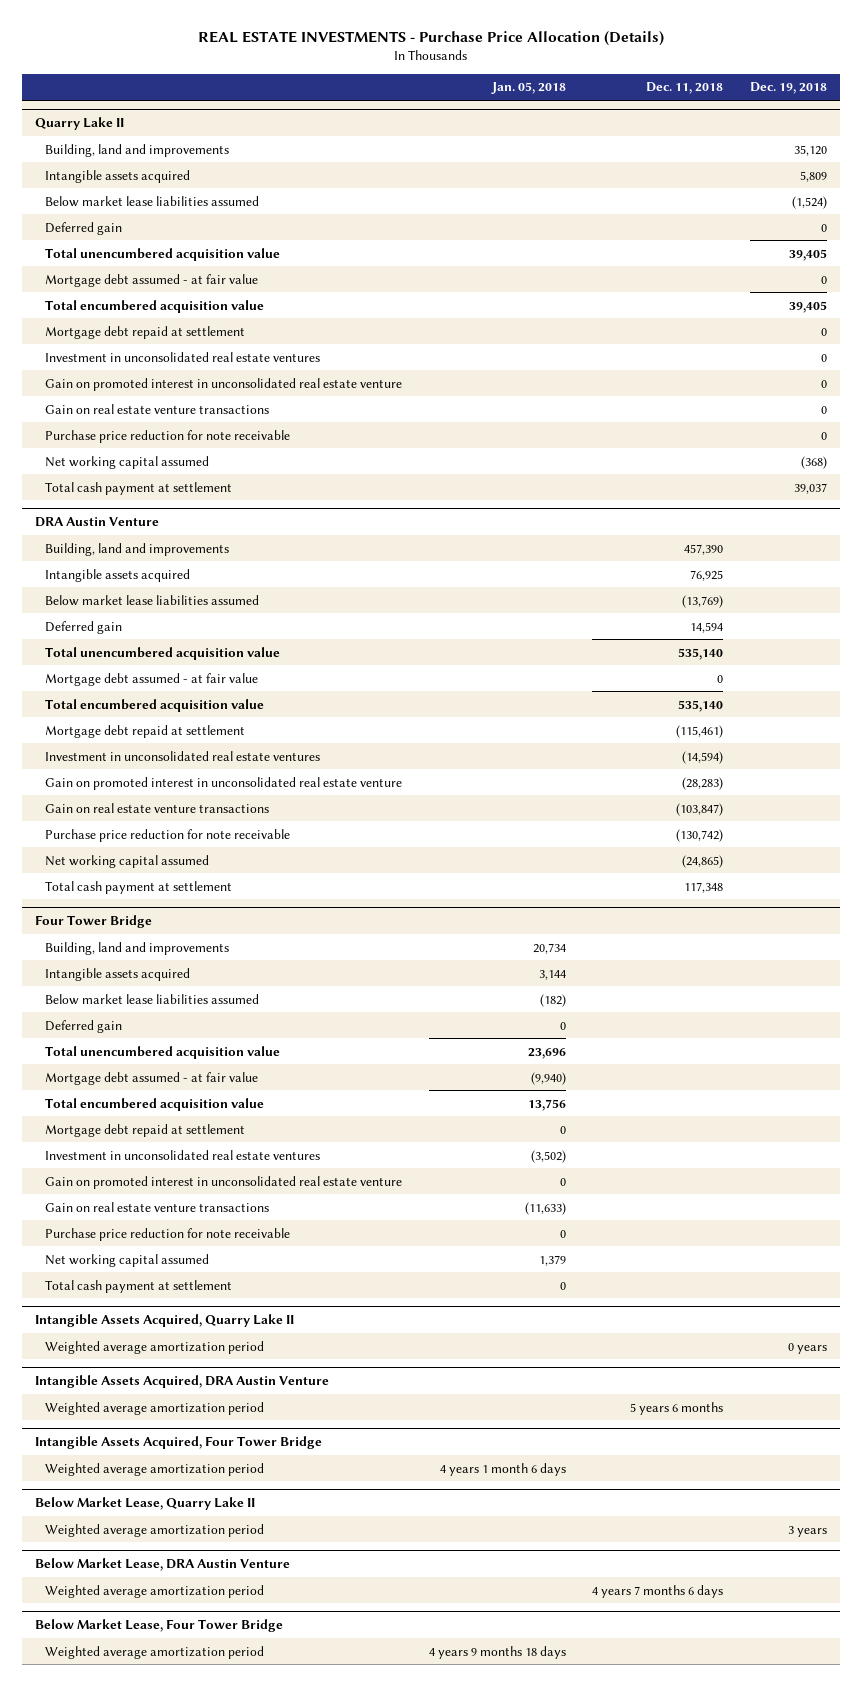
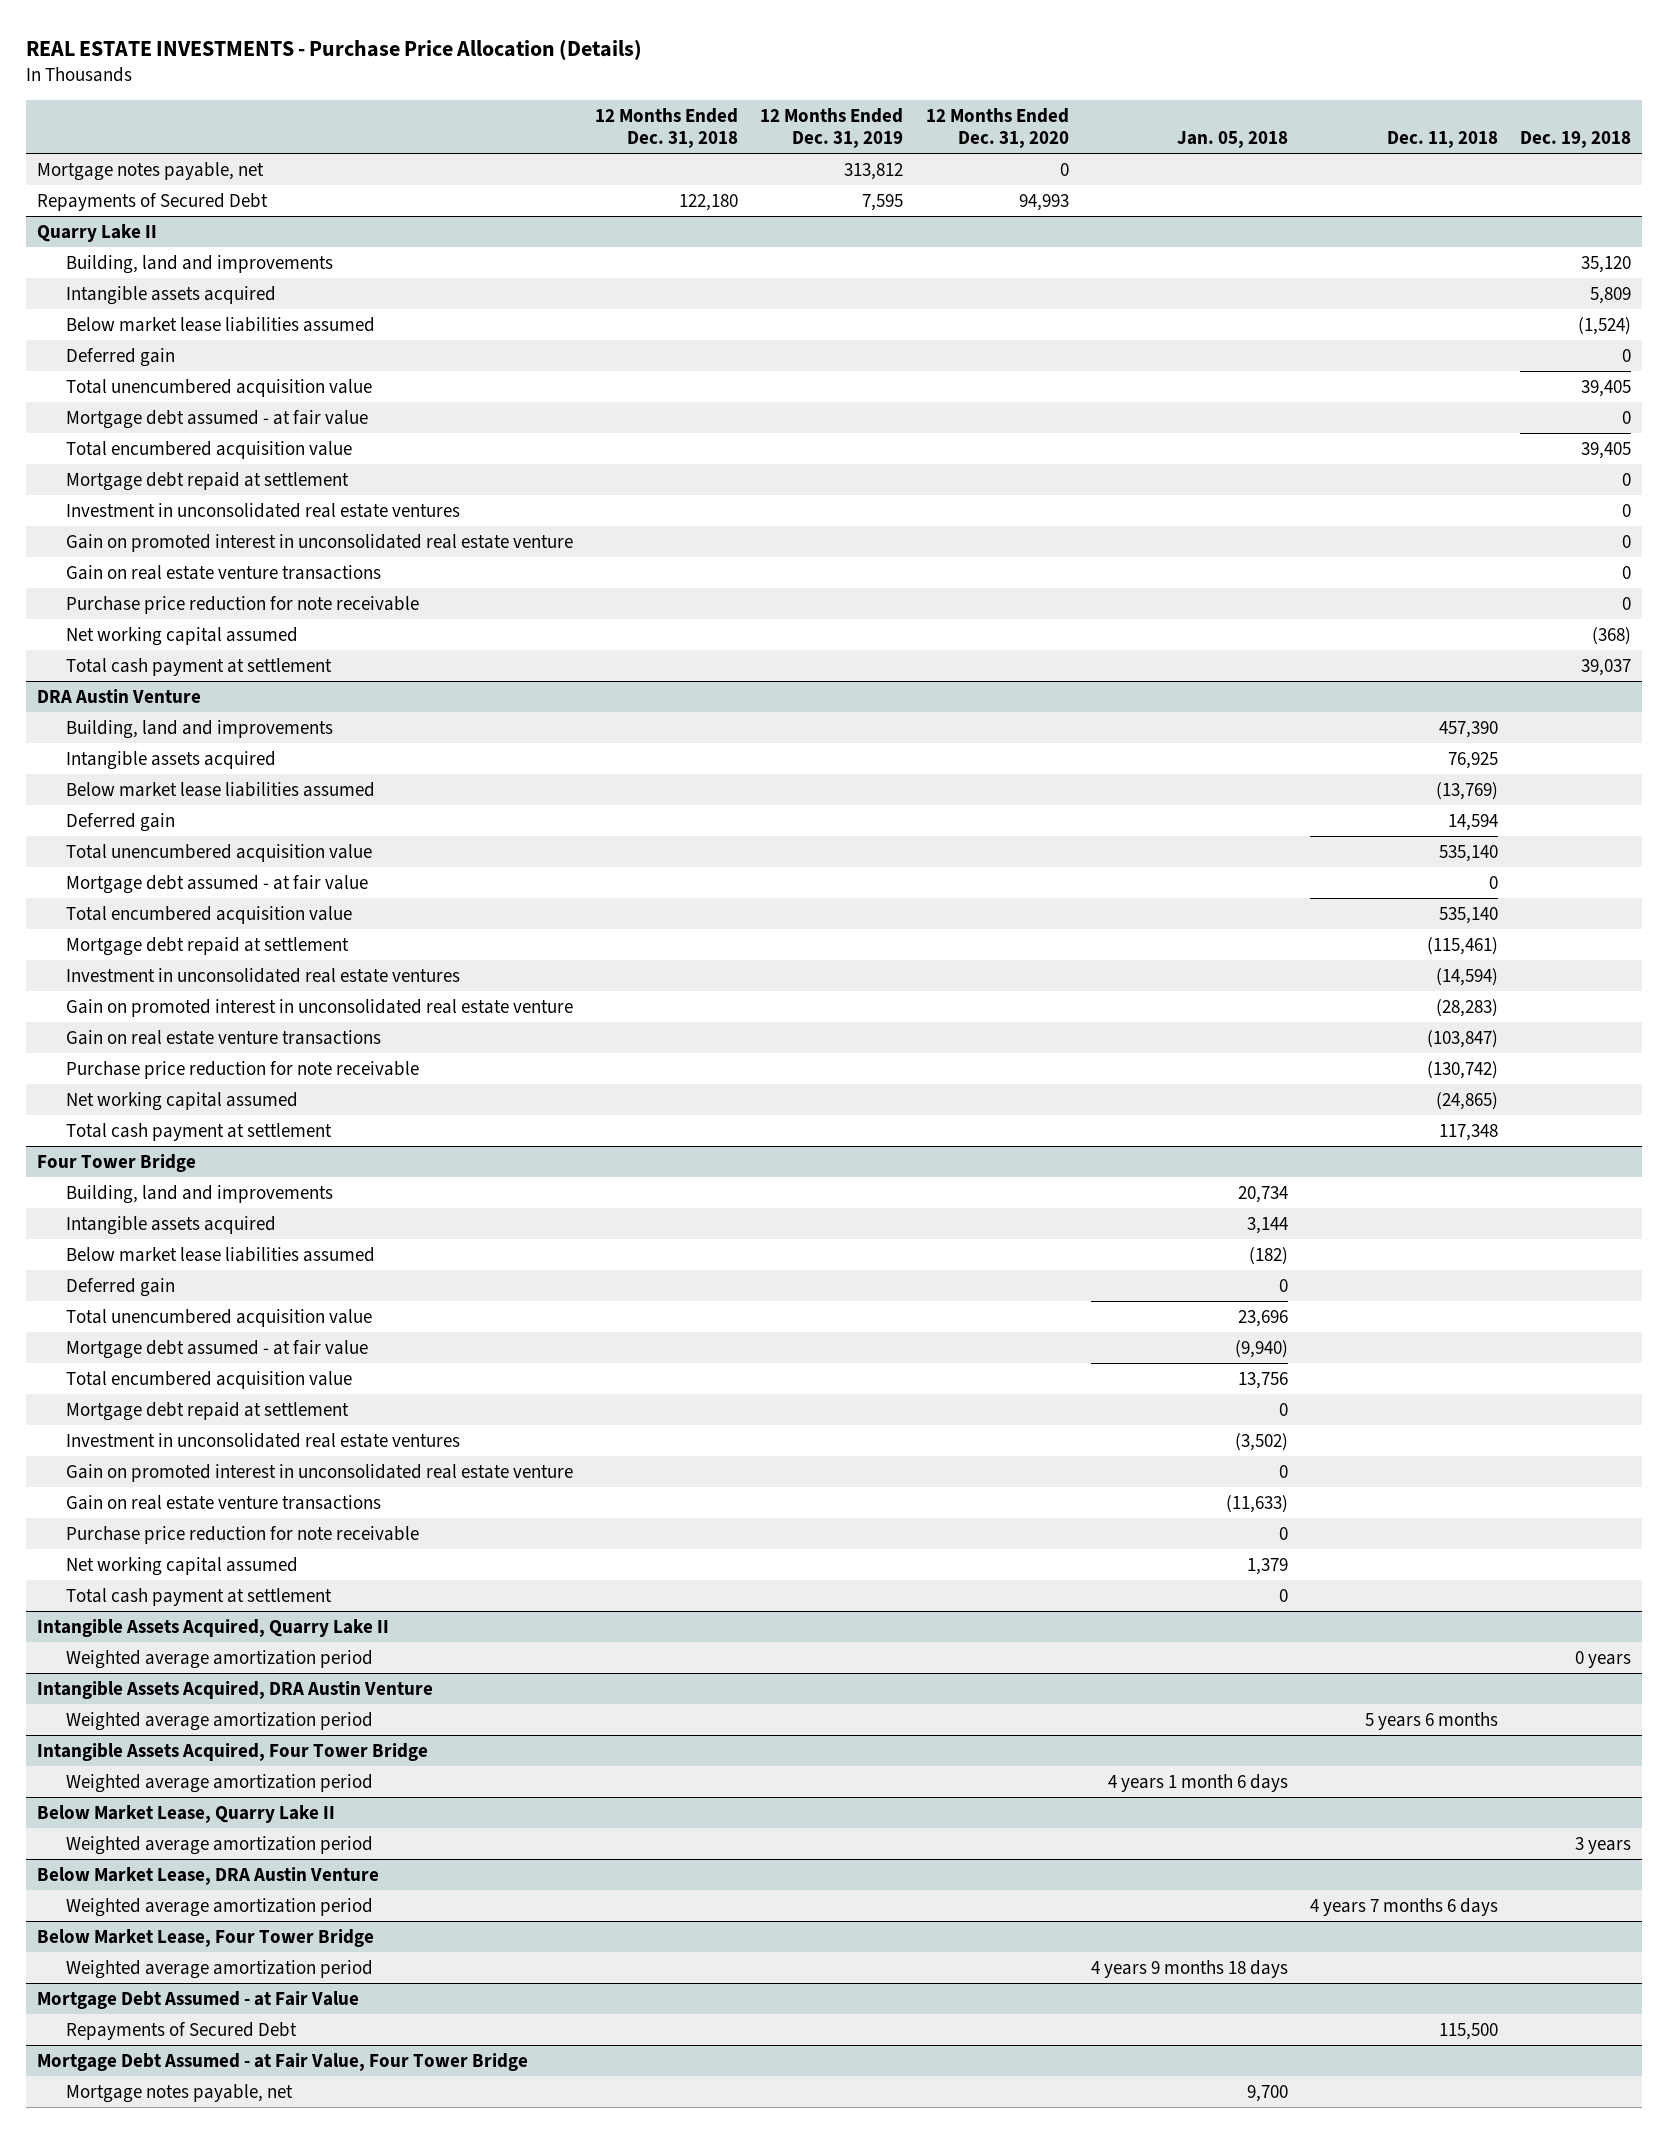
none -> [595,107,739,149] 12 Months Ended Dec. 31, 2018
none -> [760,107,904,149] 12 Months Ended Dec. 31, 2019
none -> [925,107,1069,149] 12 Months Ended Dec. 31, 2020
none -> [37,161,265,181] Mortgage notes payable, net
none -> [37,192,269,211] Repayments of Secured Debt
none -> [37,1990,360,2009] Mortgage Debt Assumed - at Fair Value
none -> [66,2021,298,2040] Repayments of Secured Debt
none -> [37,2052,529,2071] Mortgage Debt Assumed - at Fair Value, Four Tower Bridge
none -> [66,2083,294,2103] Mortgage notes payable, net

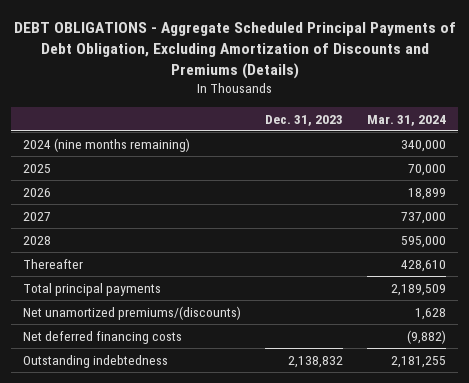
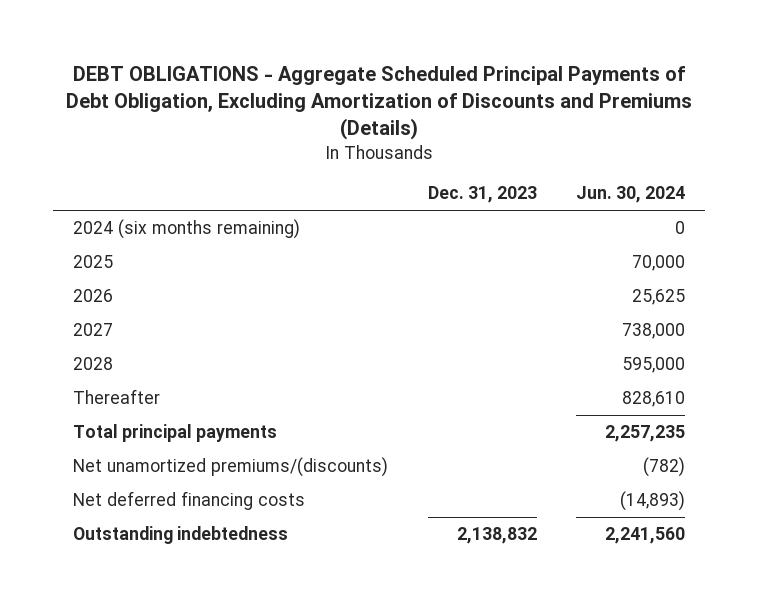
[366,114,446,126] Mar. 31, 2024 -> none
none -> [576,186,686,204] Jun. 30, 2024
[23,137,191,152] 2024 (nine months remaining) -> [73,219,301,240] 2024 (six months remaining)

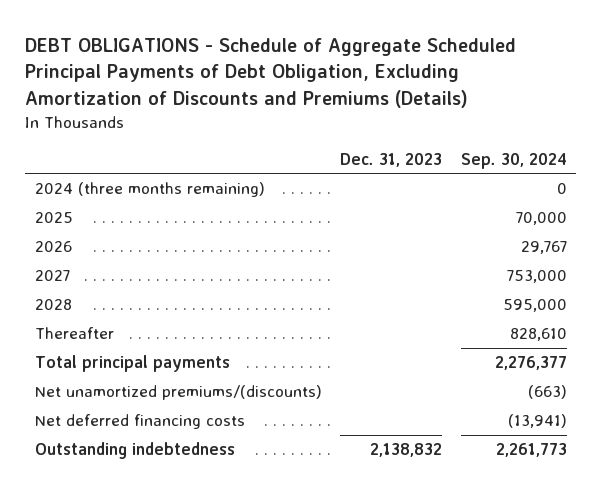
[66,65,693,140] DEBT OBLIGATIONS - Aggregate Scheduled Principal Payments of Debt Obligation, Excluding Amortization of Discounts and Premiums (Details) -> [25,37,517,108] DEBT OBLIGATIONS - Schedule of Aggregate Scheduled Principal Payments of Debt Obligation, Excluding Amortization of Discounts and Premiums (Details)
[576,186,686,204] Jun. 30, 2024 -> none
none -> [460,152,567,169] Sep. 30, 2024
[73,219,301,240] 2024 (six months remaining) -> [34,182,265,198] 2024 (three months remaining)

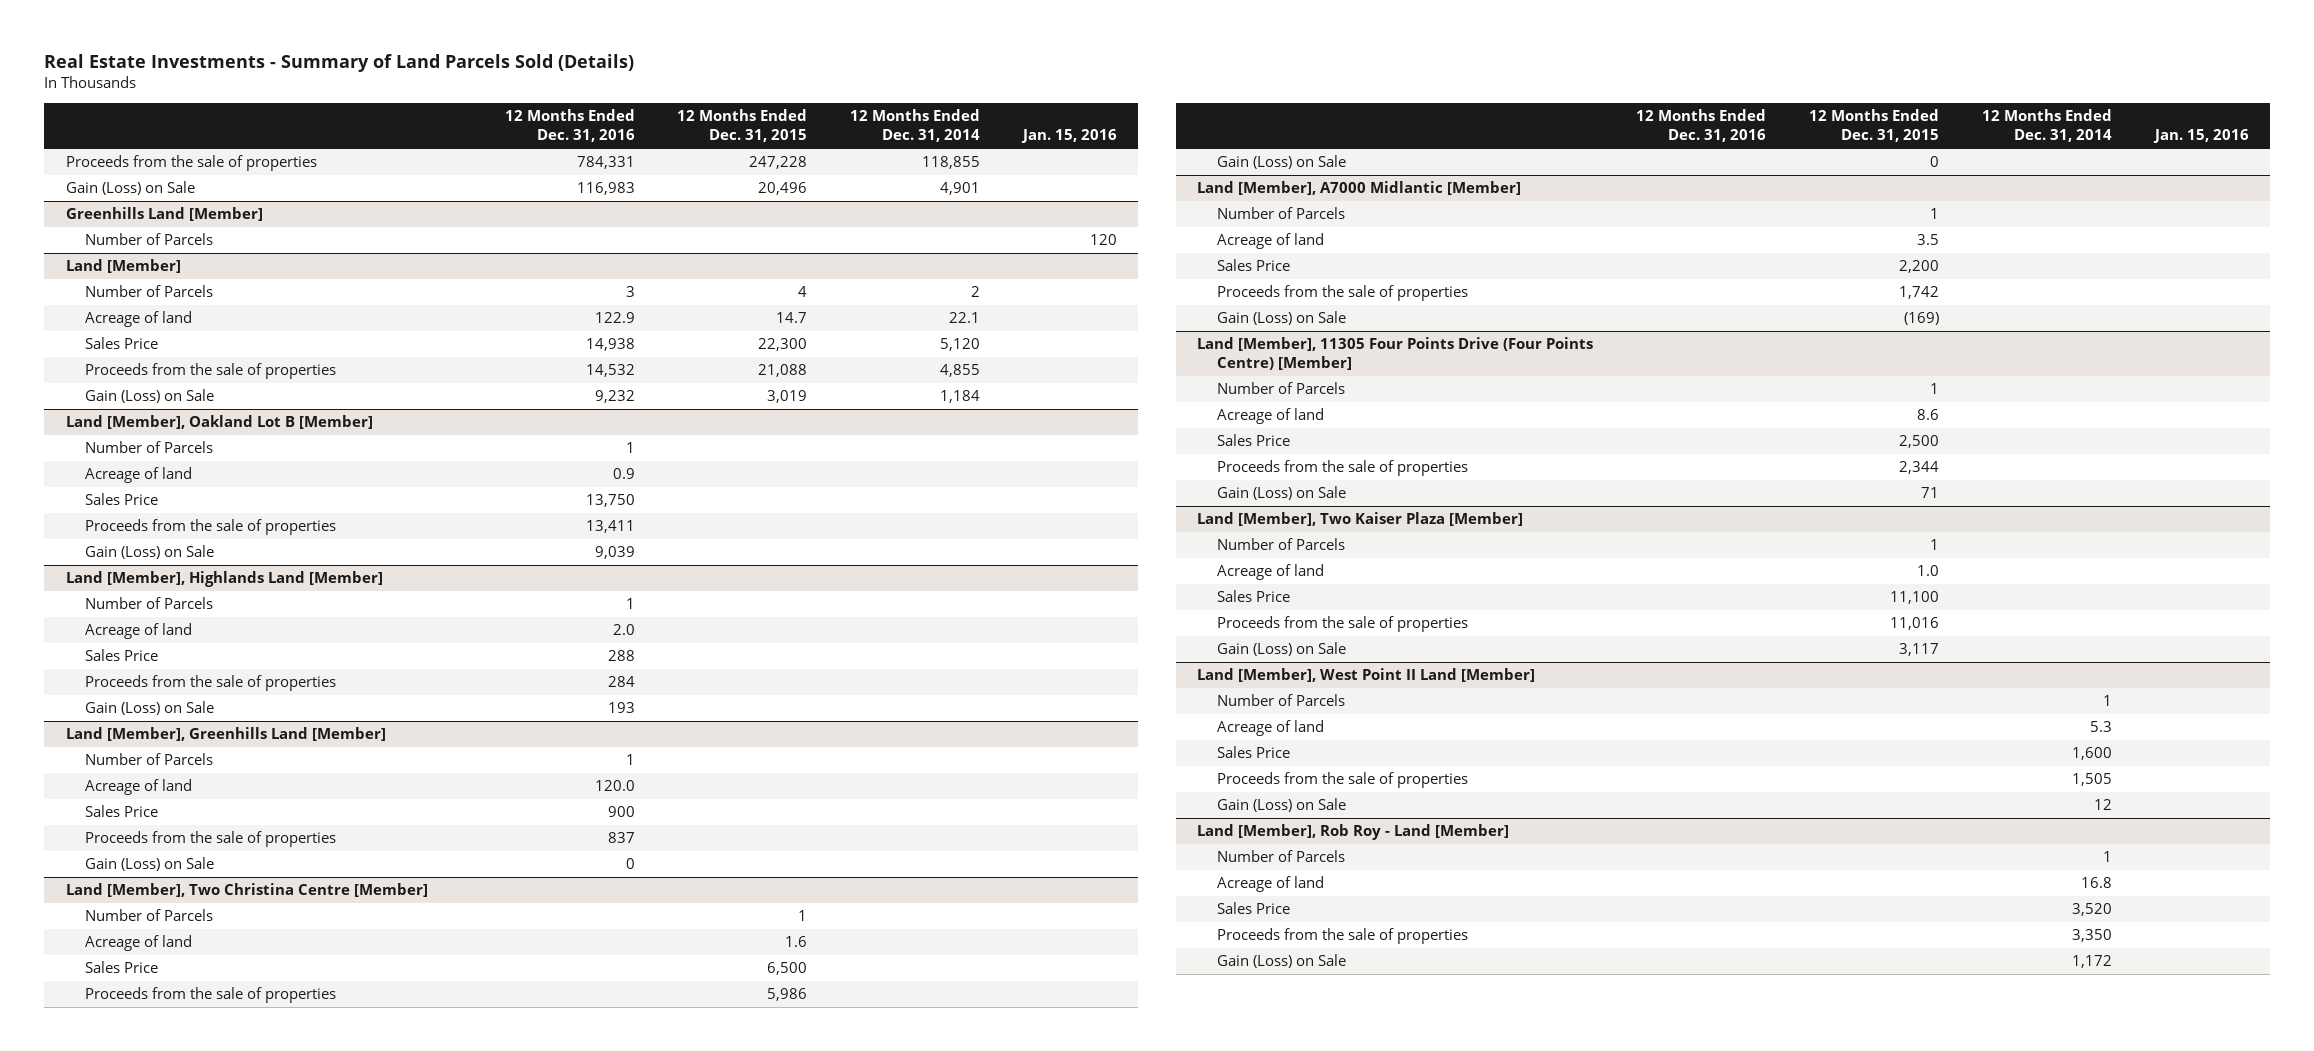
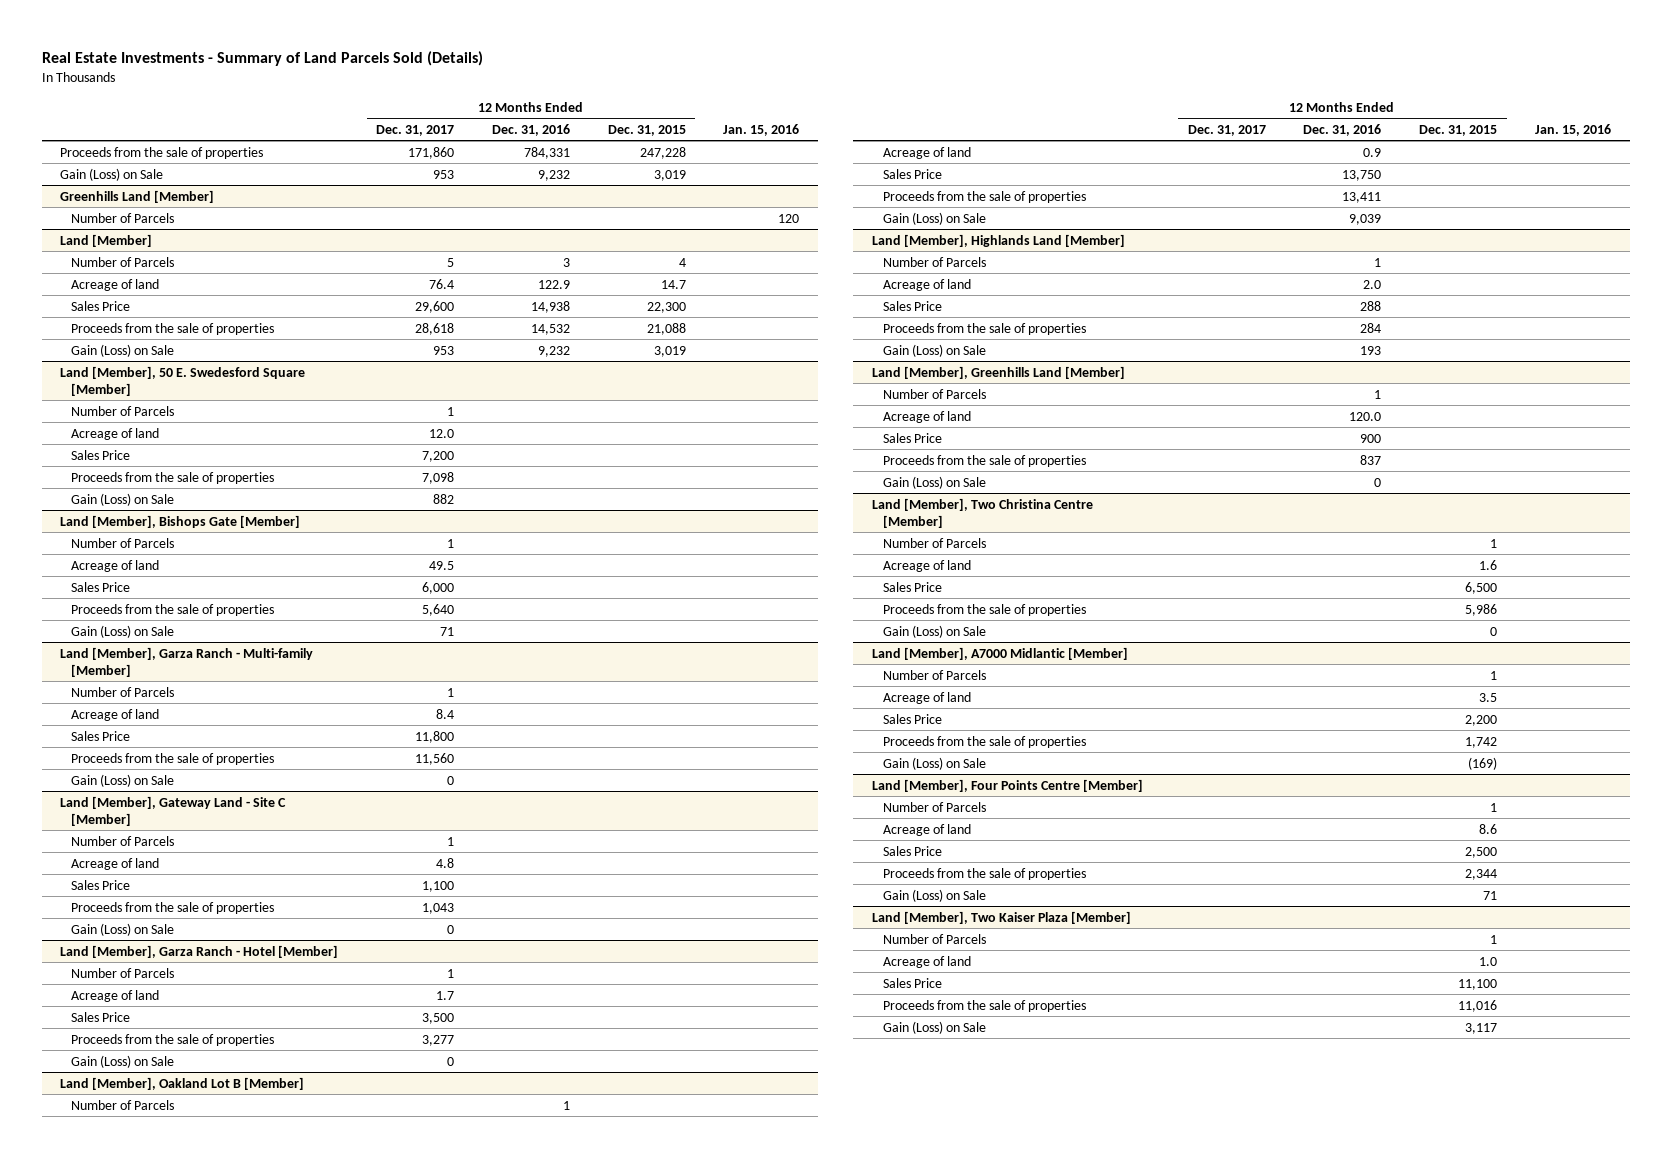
[850,109,981,143] 12 Months Ended Dec. 31, 2014 -> none
none -> [376,124,455,136] Dec. 31, 2017
[576,182,635,196] 116,983 -> [537,169,570,181] 9,232
[758,182,808,196] 20,496 -> [653,169,686,181] 3,019
none -> [60,365,306,396] Land [Member], 50 E. Swedesford Square [Member]
none -> [71,405,175,416] Number of Parcels
none -> [71,427,160,440] Acreage of land
none -> [71,449,131,460] Sales Price
none -> [71,471,275,484] Proceeds from the sale of properties
none -> [71,492,175,506] Gain (Loss) on Sale
none -> [60,514,301,528] Land [Member], Bishops Gate [Member]
none -> [71,537,175,548] Number of Parcels
none -> [71,559,160,572] Acreage of land
none -> [71,581,131,592] Sales Price
none -> [71,603,275,616] Proceeds from the sale of properties
none -> [71,624,175,638] Gain (Loss) on Sale
none -> [60,646,314,677] Land [Member], Garza Ranch - Multi-family [Member]
none -> [71,686,175,697] Number of Parcels
none -> [71,708,160,721] Acreage of land
none -> [71,730,131,741] Sales Price
none -> [71,752,275,765] Proceeds from the sale of properties
none -> [71,773,175,787] Gain (Loss) on Sale
none -> [60,795,287,826] Land [Member], Gateway Land - Site C [Member]
none -> [71,835,175,846] Number of Parcels
none -> [71,857,160,870] Acreage of land
none -> [71,879,131,890] Sales Price
none -> [71,901,275,914] Proceeds from the sale of properties
none -> [71,922,175,936] Gain (Loss) on Sale
none -> [60,944,339,958] Land [Member], Garza Ranch - Hotel [Member]
none -> [71,967,175,978] Number of Parcels
none -> [71,989,160,1002] Acreage of land
none -> [71,1011,131,1022] Sales Price
none -> [71,1033,275,1046] Proceeds from the sale of properties
none -> [71,1054,175,1068] Gain (Loss) on Sale
[1197,337,1594,371] Land [Member], 11305 Four Points Drive (Four Points Centre) [Member] -> [872,778,1144,792] Land [Member], Four Points Centre [Member]
[1197,668,1536,683] Land [Member], West Point II Land [Member] -> none
[1216,694,1345,707] Number of Parcels -> none
[1216,720,1324,737] Acreage of land -> none
[1216,746,1290,759] Sales Price -> none
[1216,772,1468,789] Proceeds from the sale of properties -> none
[1216,798,1346,813] Gain (Loss) on Sale -> none
[1197,824,1510,841] Land [Member], Rob Roy - Land [Member] -> none
[1216,850,1345,863] Number of Parcels -> none
[1216,876,1324,893] Acreage of land -> none
[1216,902,1290,915] Sales Price -> none
[1216,928,1468,945] Proceeds from the sale of properties -> none
[1216,954,1346,969] Gain (Loss) on Sale -> none

